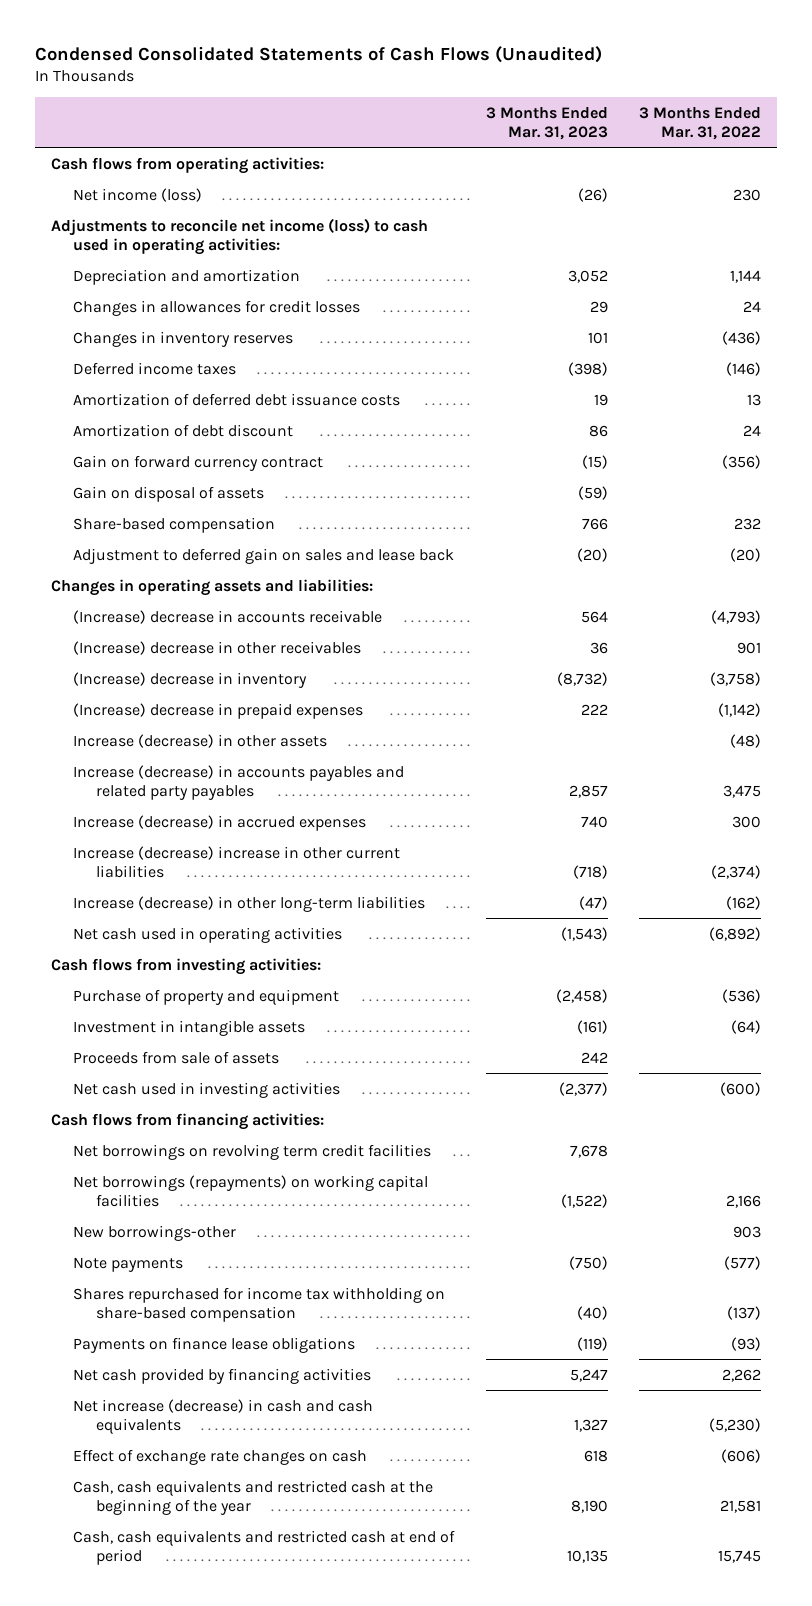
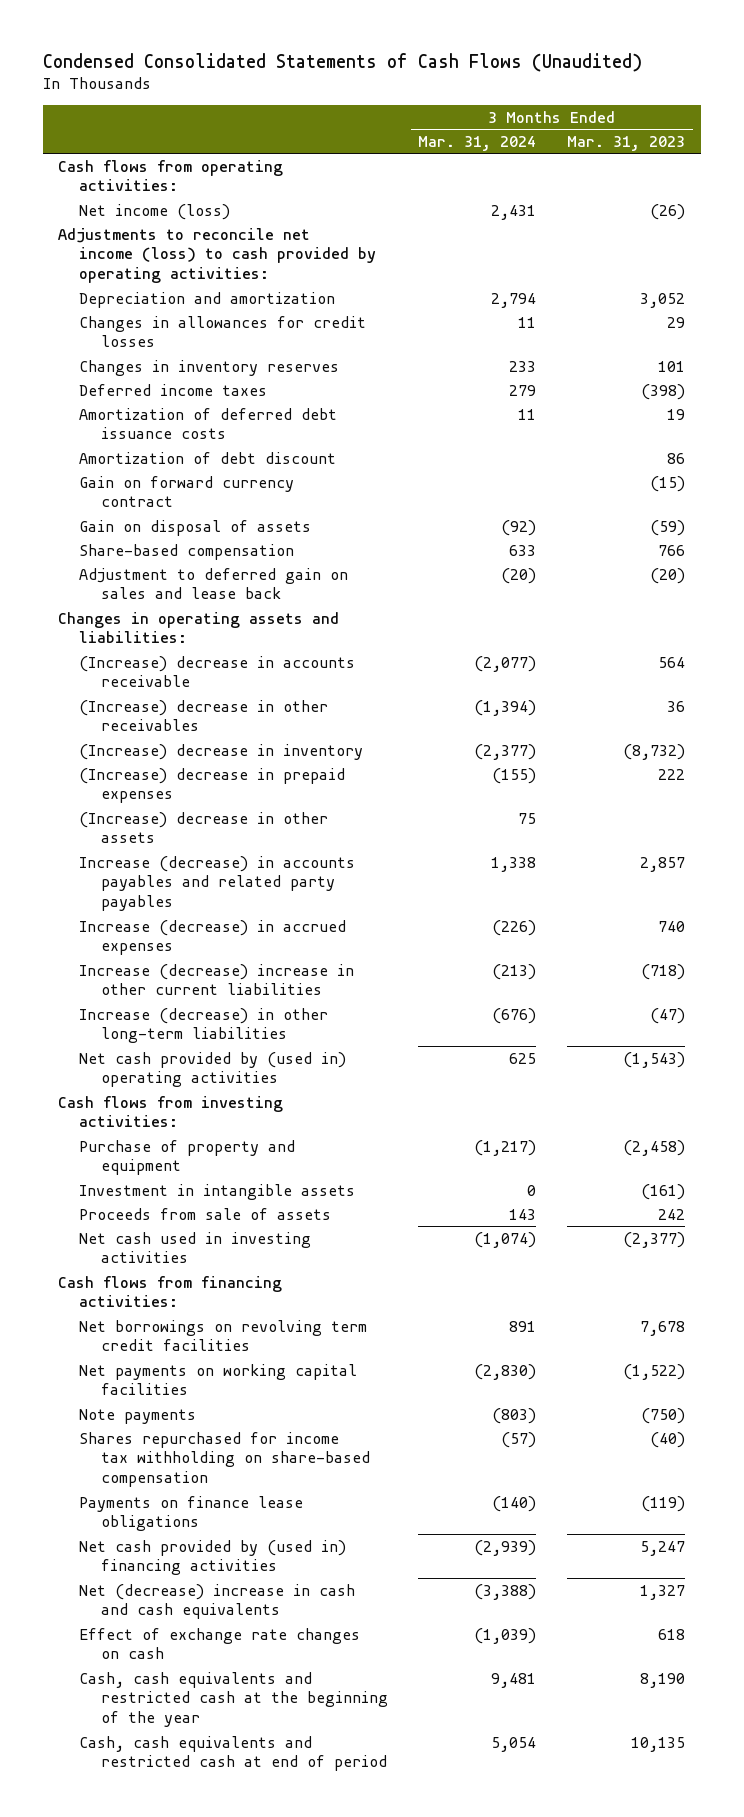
[639,106,762,140] 3 Months Ended Mar. 31, 2022 -> none
none -> [418,135,537,151] Mar. 31, 2024
[50,217,428,255] Adjustments to reconcile net income (loss) to cash used in operating activities: -> [58,227,377,284] Adjustments to reconcile net income (loss) to cash provided by operating activities:
[73,733,328,748] Increase (decrease) in other assets -> [79,811,329,844] (Increase) decrease in other assets
[73,926,343,943] Net cash used in operating activities -> [79,1051,347,1088] Net cash provided by (used in) operating activities
[73,1224,237,1241] New borrowings-other -> none
[73,1174,429,1207] Net borrowings (repayments) on working capital facilities -> [79,1363,358,1396] Net payments on working capital facilities
[73,1367,372,1384] Net cash provided by financing activities -> [79,1539,347,1576] Net cash provided by (used in) financing activities
[73,1398,374,1434] Net increase (decrease) in cash and cash equivalents -> [79,1583,356,1620] Net (decrease) increase in cash and cash equivalents

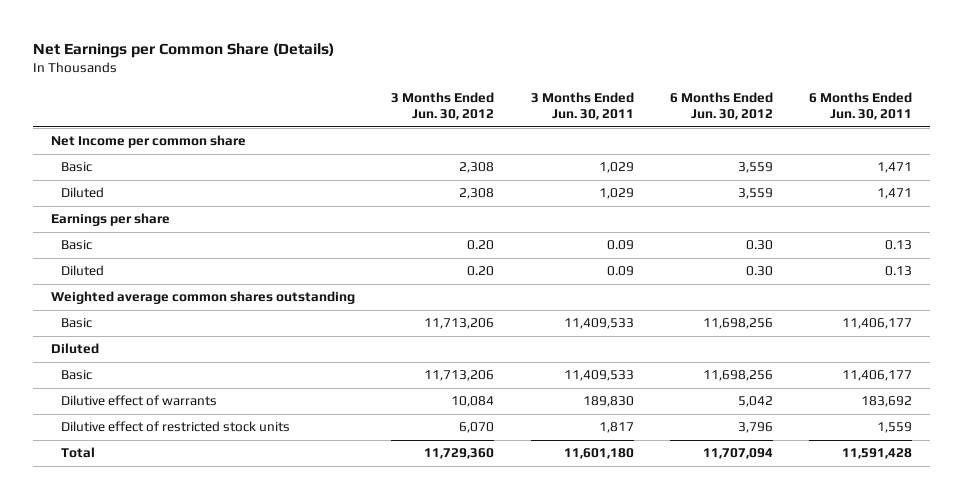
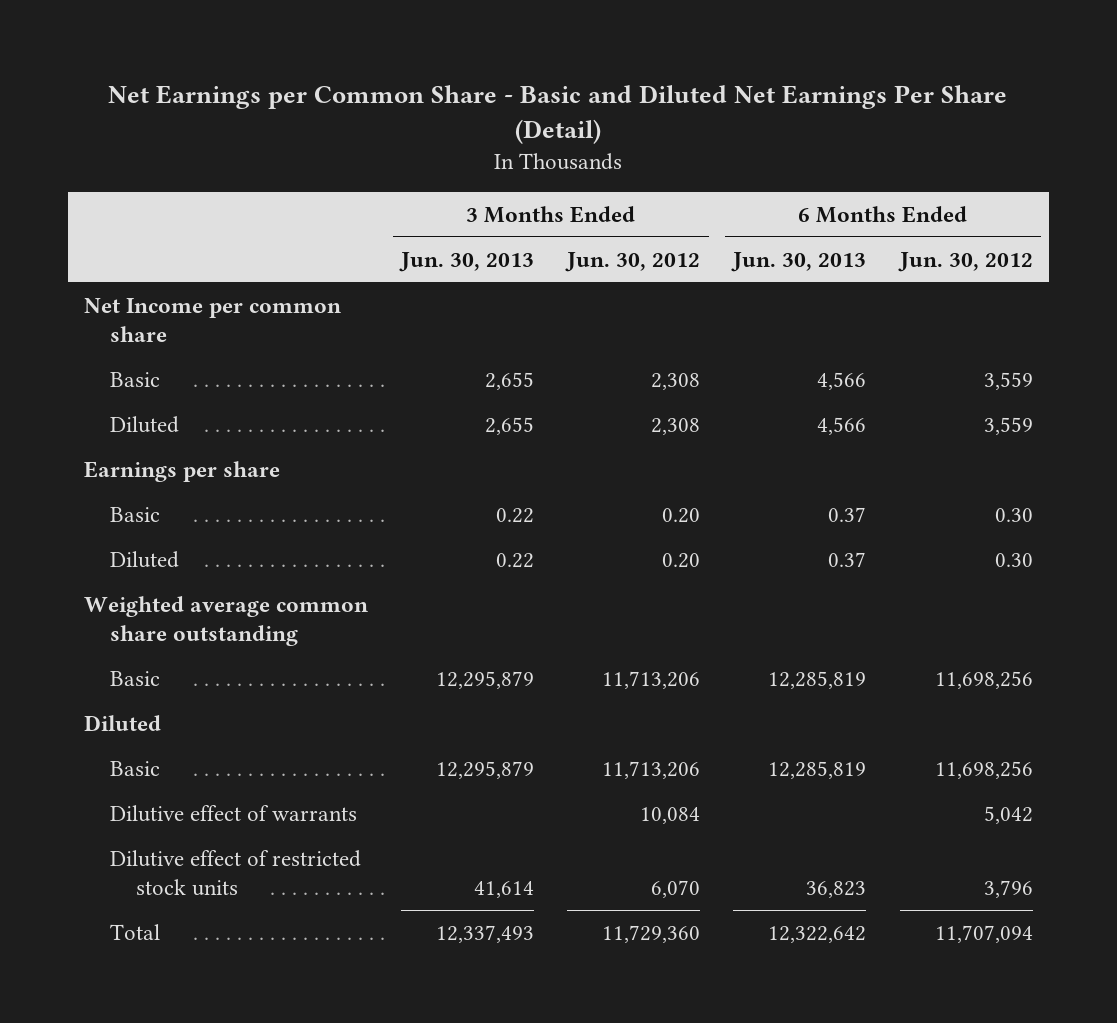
[33,42,335,58] Net Earnings per Common Share (Details) -> [108,85,1008,145] Net Earnings per Common Share - Basic and Diluted Net Earnings Per Share (Detail)
[530,92,634,121] 3 Months Ended Jun. 30, 2011 -> none
[808,92,912,121] 6 Months Ended Jun. 30, 2011 -> none
none -> [399,251,535,272] Jun. 30, 2013
none -> [731,251,867,272] Jun. 30, 2013
[51,291,356,305] Weighted average common shares outstanding -> [84,595,369,646] Weighted average common share outstanding

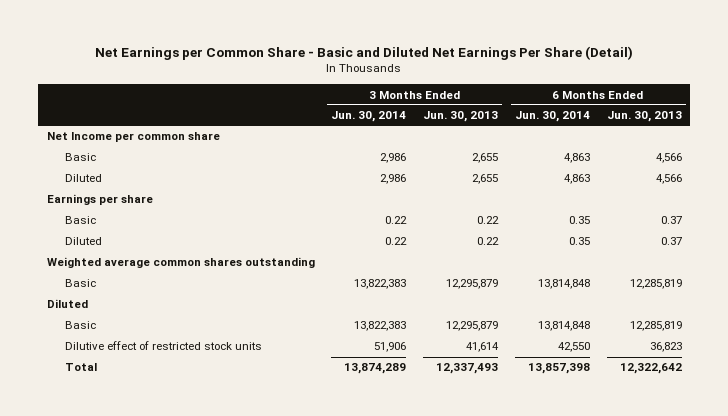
[565,251,701,272] Jun. 30, 2012 -> none
[897,251,1033,272] Jun. 30, 2012 -> none
none -> [331,111,407,123] Jun. 30, 2014
none -> [514,111,590,123] Jun. 30, 2014
[84,595,369,646] Weighted average common share outstanding -> [46,257,315,269] Weighted average common shares outstanding
[110,804,358,822] Dilutive effect of warrants -> none

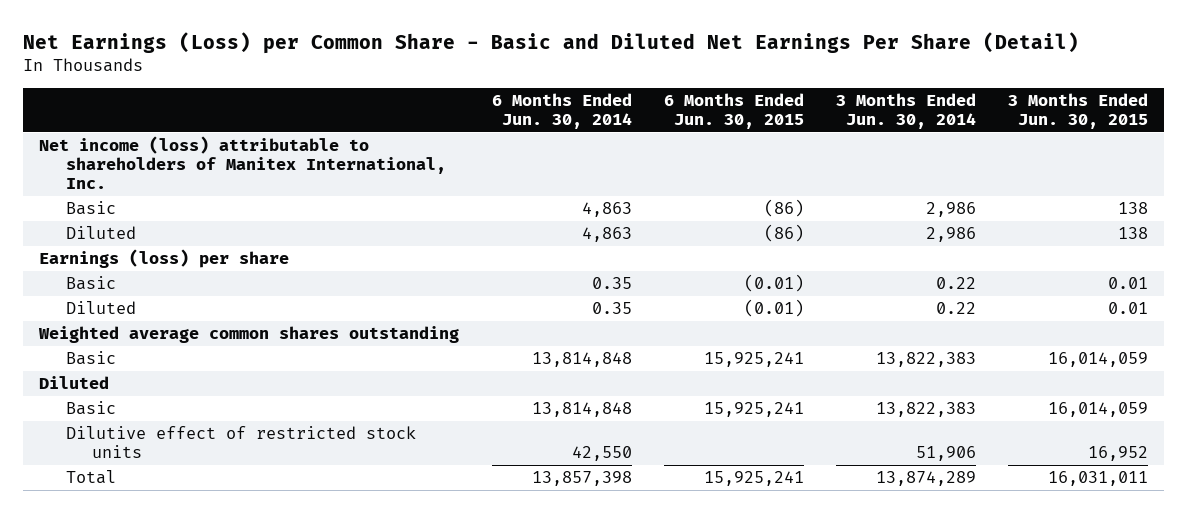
[95,45,634,60] Net Earnings per Common Share - Basic and Diluted Net Earnings Per Share (Detail) -> [23,31,1080,54] Net Earnings (Loss) per Common Share - Basic and Diluted Net Earnings Per Share (Detail)
[423,111,499,123] Jun. 30, 2013 -> none
[606,111,682,123] Jun. 30, 2013 -> none
none -> [663,92,804,129] 6 Months Ended Jun. 30, 2015
none -> [1008,92,1149,129] 3 Months Ended Jun. 30, 2015
[46,132,220,143] Net Income per common share -> [39,136,446,190] Net income (loss) attributable to shareholders of Manitex International, Inc.
[46,194,153,206] Earnings per share -> [39,249,290,269] Earnings (loss) per share

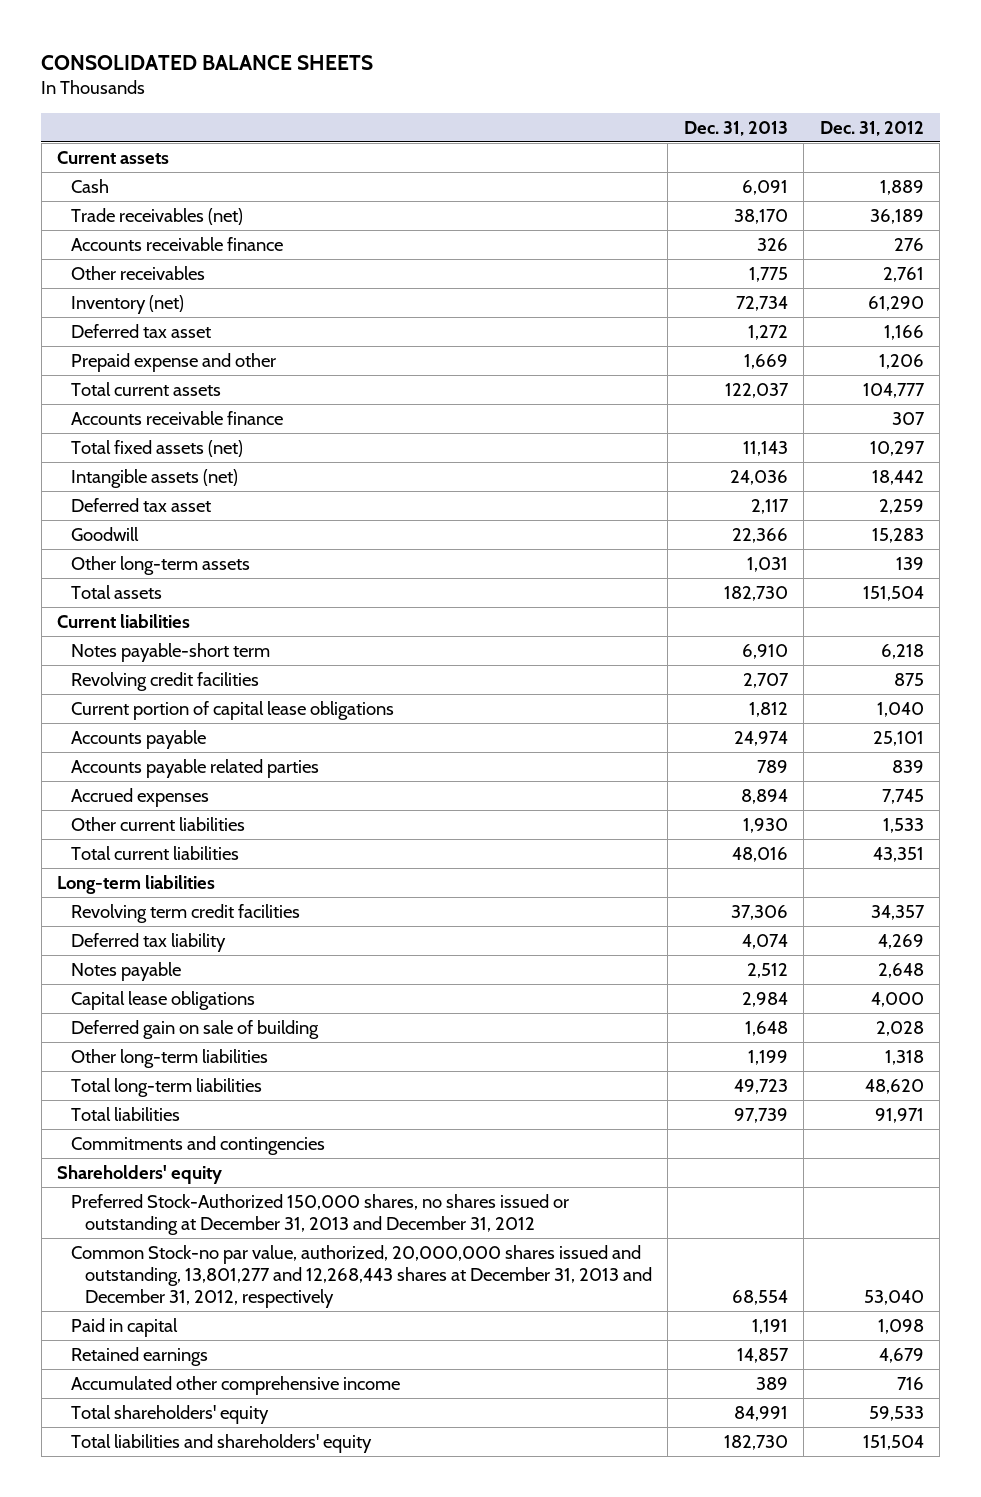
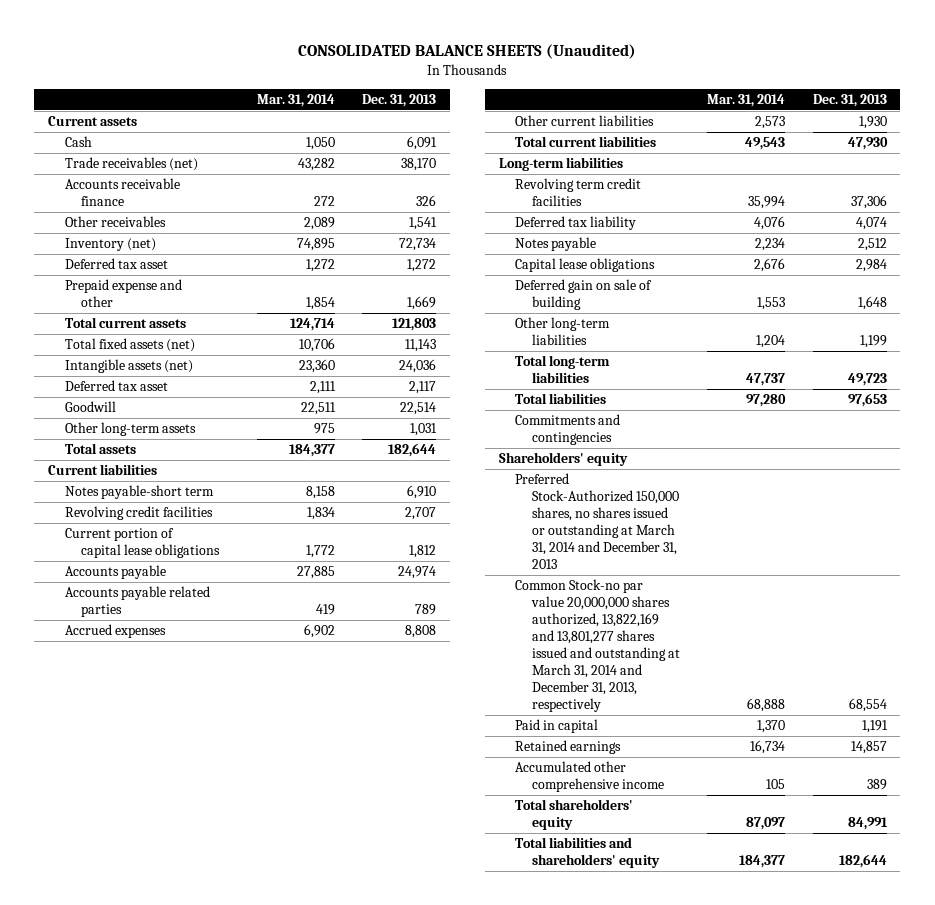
[41,54,374,70] CONSOLIDATED BALANCE SHEETS -> [298,43,637,59] CONSOLIDATED BALANCE SHEETS (Unaudited)
[819,120,924,136] Dec. 31, 2012 -> none
none -> [256,93,335,107] Mar. 31, 2014
[748,266,788,282] 1,775 -> [409,217,438,231] 1,541
[70,410,283,425] Accounts receivable finance -> none
[724,382,789,398] 122,037 -> [392,318,437,332] 121,803
[731,527,788,543] 22,366 -> [400,402,437,416] 22,514
[723,585,788,601] 182,730 -> [388,443,437,458] 182,644
[740,788,788,804] 8,894 -> [405,625,437,639] 8,808
[731,846,788,862] 48,016 -> [847,137,888,151] 47,930
[733,1107,788,1123] 97,739 -> [847,393,887,408] 97,653
[70,1193,569,1236] Preferred Stock-Authorized 150,000 shares, no shares issued or outstanding at December 31, 2013 and December 31, 2012 -> [515,473,679,570] Preferred Stock-Authorized 150,000 shares, no shares issued or outstanding at March 31, 2014 and December 31, 2013
[70,1244,652,1309] Common Stock-no par value, authorized, 20,000,000 shares issued and outstanding, 13,801,277 and 12,268,443 shares at December 31, 2013 and December 31, 2012, respectively -> [515,579,680,713] Common Stock-no par value 20,000,000 shares authorized, 13,822,169 and 13,801,277 shares issued and outstanding at March 31, 2014 and December 31, 2013, respectively
[723,1434,788,1450] 182,730 -> [838,854,887,869] 182,644

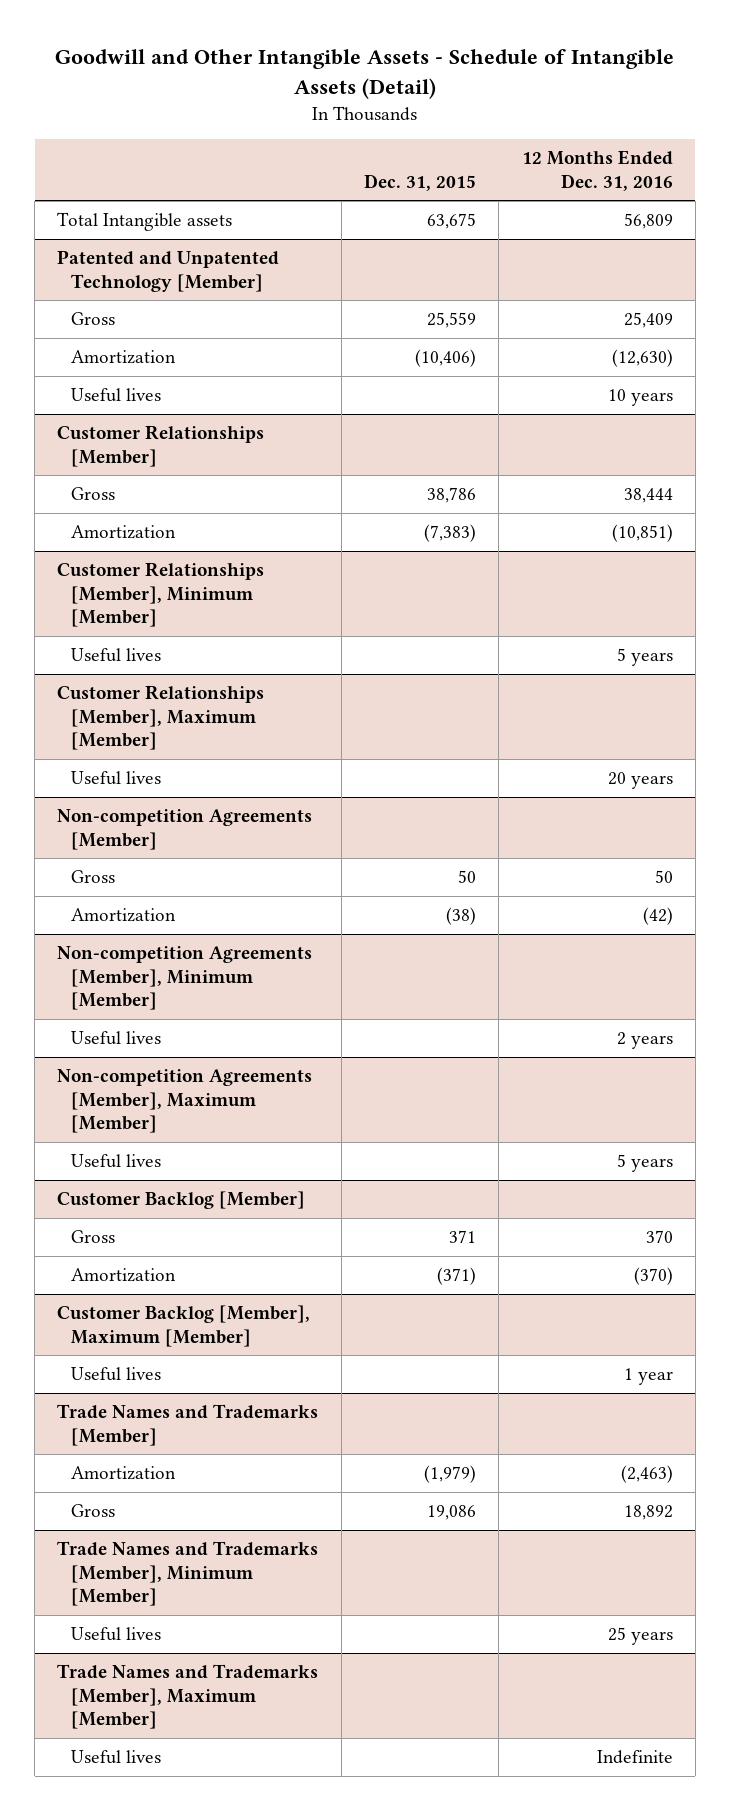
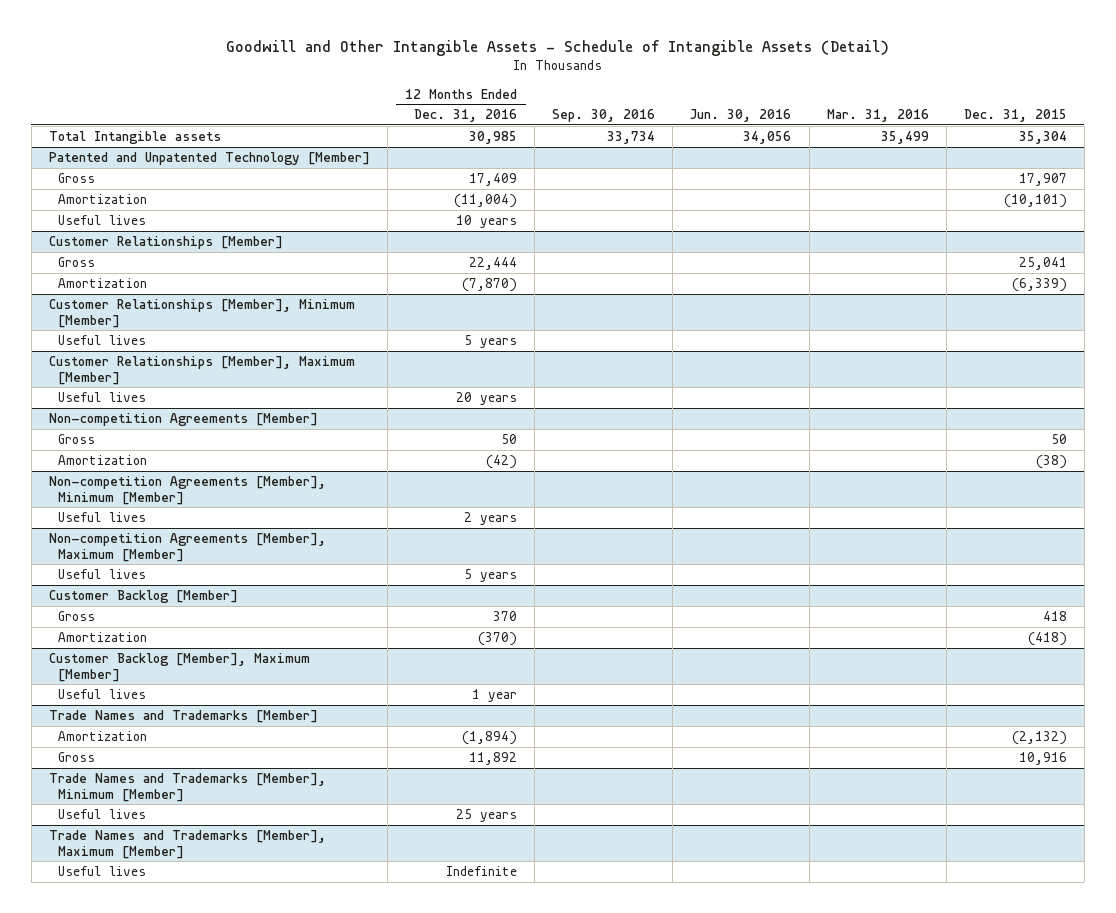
none -> [552,109,656,123] Sep. 30, 2016
none -> [690,109,792,123] Jun. 30, 2016
none -> [826,109,929,123] Mar. 31, 2016
[426,213,476,230] 63,675 -> [1018,130,1067,144] 35,304
[623,213,673,230] 56,809 -> [468,130,517,144] 30,985
[426,312,476,329] 25,559 -> [1018,172,1067,186] 17,907
[623,312,673,329] 25,409 -> [468,172,517,186] 17,409
[414,349,476,368] (10,406) -> [1003,193,1067,208] (10,101)
[611,349,673,368] (12,630) -> [453,193,517,208] (11,004)
[426,487,476,504] 38,786 -> [1018,256,1067,270] 25,041
[623,488,673,504] 38,444 -> [468,256,517,270] 22,444
[423,524,476,543] (7,383) -> [1011,277,1067,292] (6,339)
[611,524,673,543] (10,851) -> [461,277,517,292] (7,870)
[448,1230,476,1244] 371 -> [1042,610,1067,621] 418
[436,1267,476,1286] (371) -> [1027,631,1067,646] (418)
[423,1465,476,1484] (1,979) -> [1011,730,1067,745] (2,132)
[620,1465,673,1484] (2,463) -> [461,730,517,745] (1,894)
[426,1505,476,1521] 19,086 -> [1018,751,1067,765] 10,916
[623,1505,673,1521] 18,892 -> [468,751,517,765] 11,892

